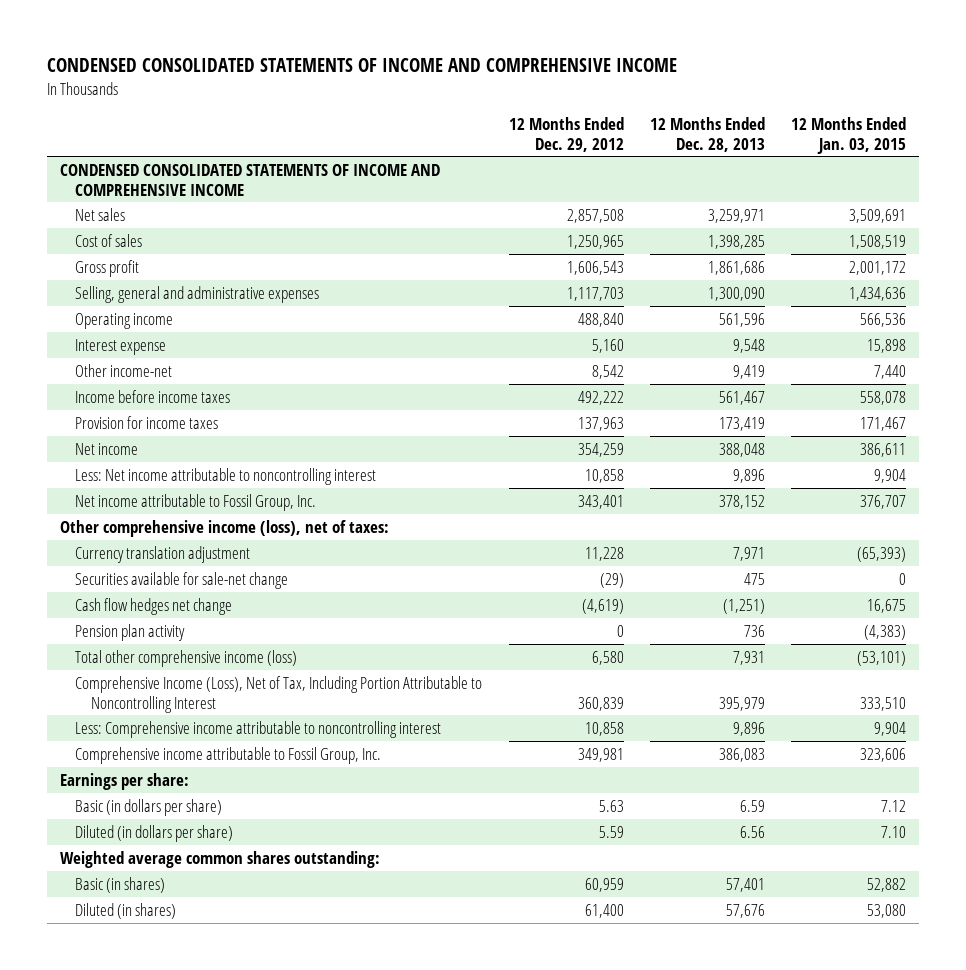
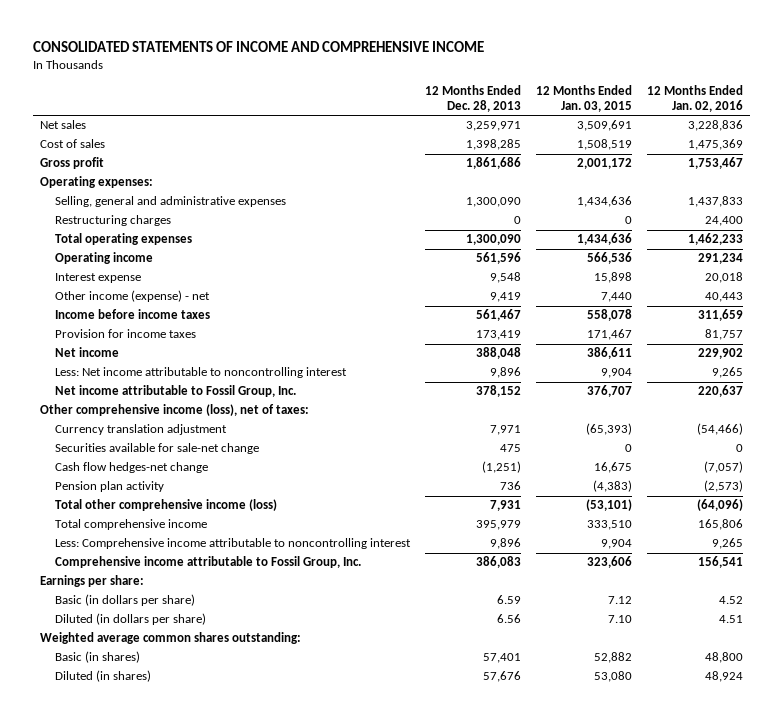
[46,58,677,73] CONDENSED CONSOLIDATED STATEMENTS OF INCOME AND COMPREHENSIVE INCOME -> [32,41,484,53] CONSOLIDATED STATEMENTS OF INCOME AND COMPREHENSIVE INCOME
[508,116,624,152] 12 Months Ended Dec. 29, 2012 -> none
none -> [646,84,743,112] 12 Months Ended Jan. 02, 2016
[60,163,441,196] CONDENSED CONSOLIDATED STATEMENTS OF INCOME AND COMPREHENSIVE INCOME -> none
none -> [40,176,154,189] Operating expenses:
none -> [54,215,171,227] Restructuring charges
none -> [54,233,192,246] Total operating expenses
[75,363,173,377] Other income-net -> [54,290,210,303] Other income (expense) - net
[75,597,233,615] Cash flow hedges net change -> [54,462,208,474] Cash flow hedges-net change
[75,675,483,713] Comprehensive Income (Loss), Net of Tax, Including Portion Attributable to Noncontrolling Interest -> [54,519,207,531] Total comprehensive income

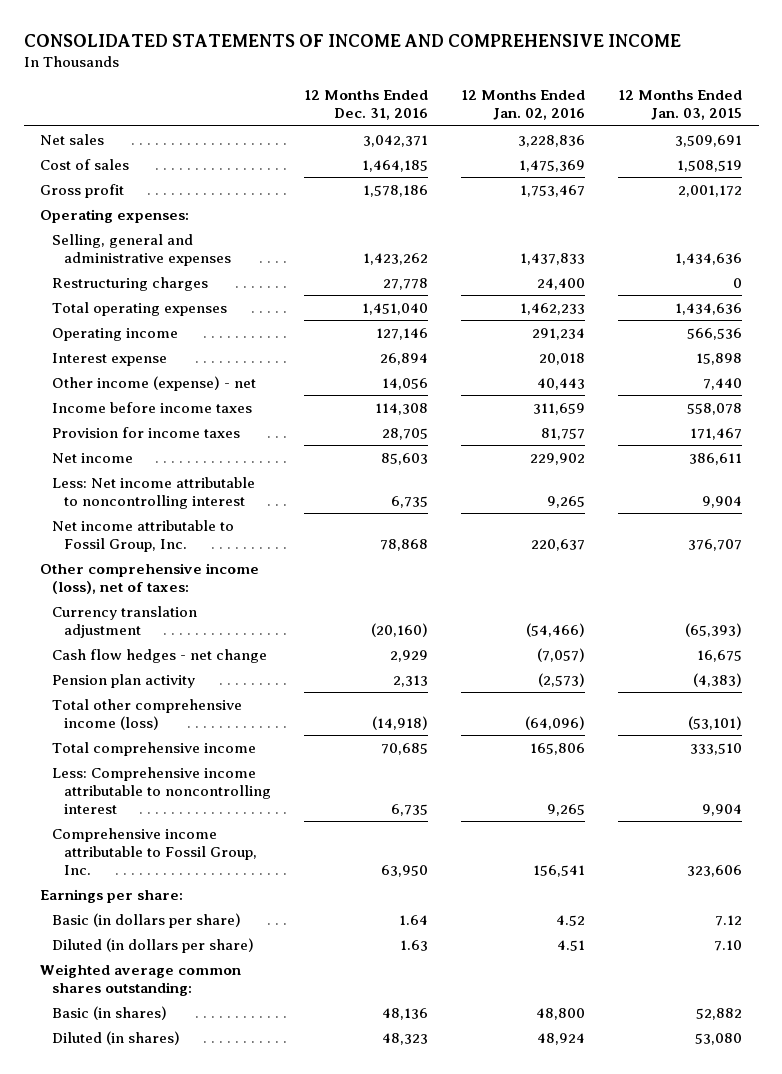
[424,84,521,112] 12 Months Ended Dec. 28, 2013 -> none
none -> [303,90,428,121] 12 Months Ended Dec. 31, 2016
[54,443,259,455] Securities available for sale-net change -> none
[54,462,208,474] Cash flow hedges-net change -> [51,648,267,663] Cash flow hedges - net change

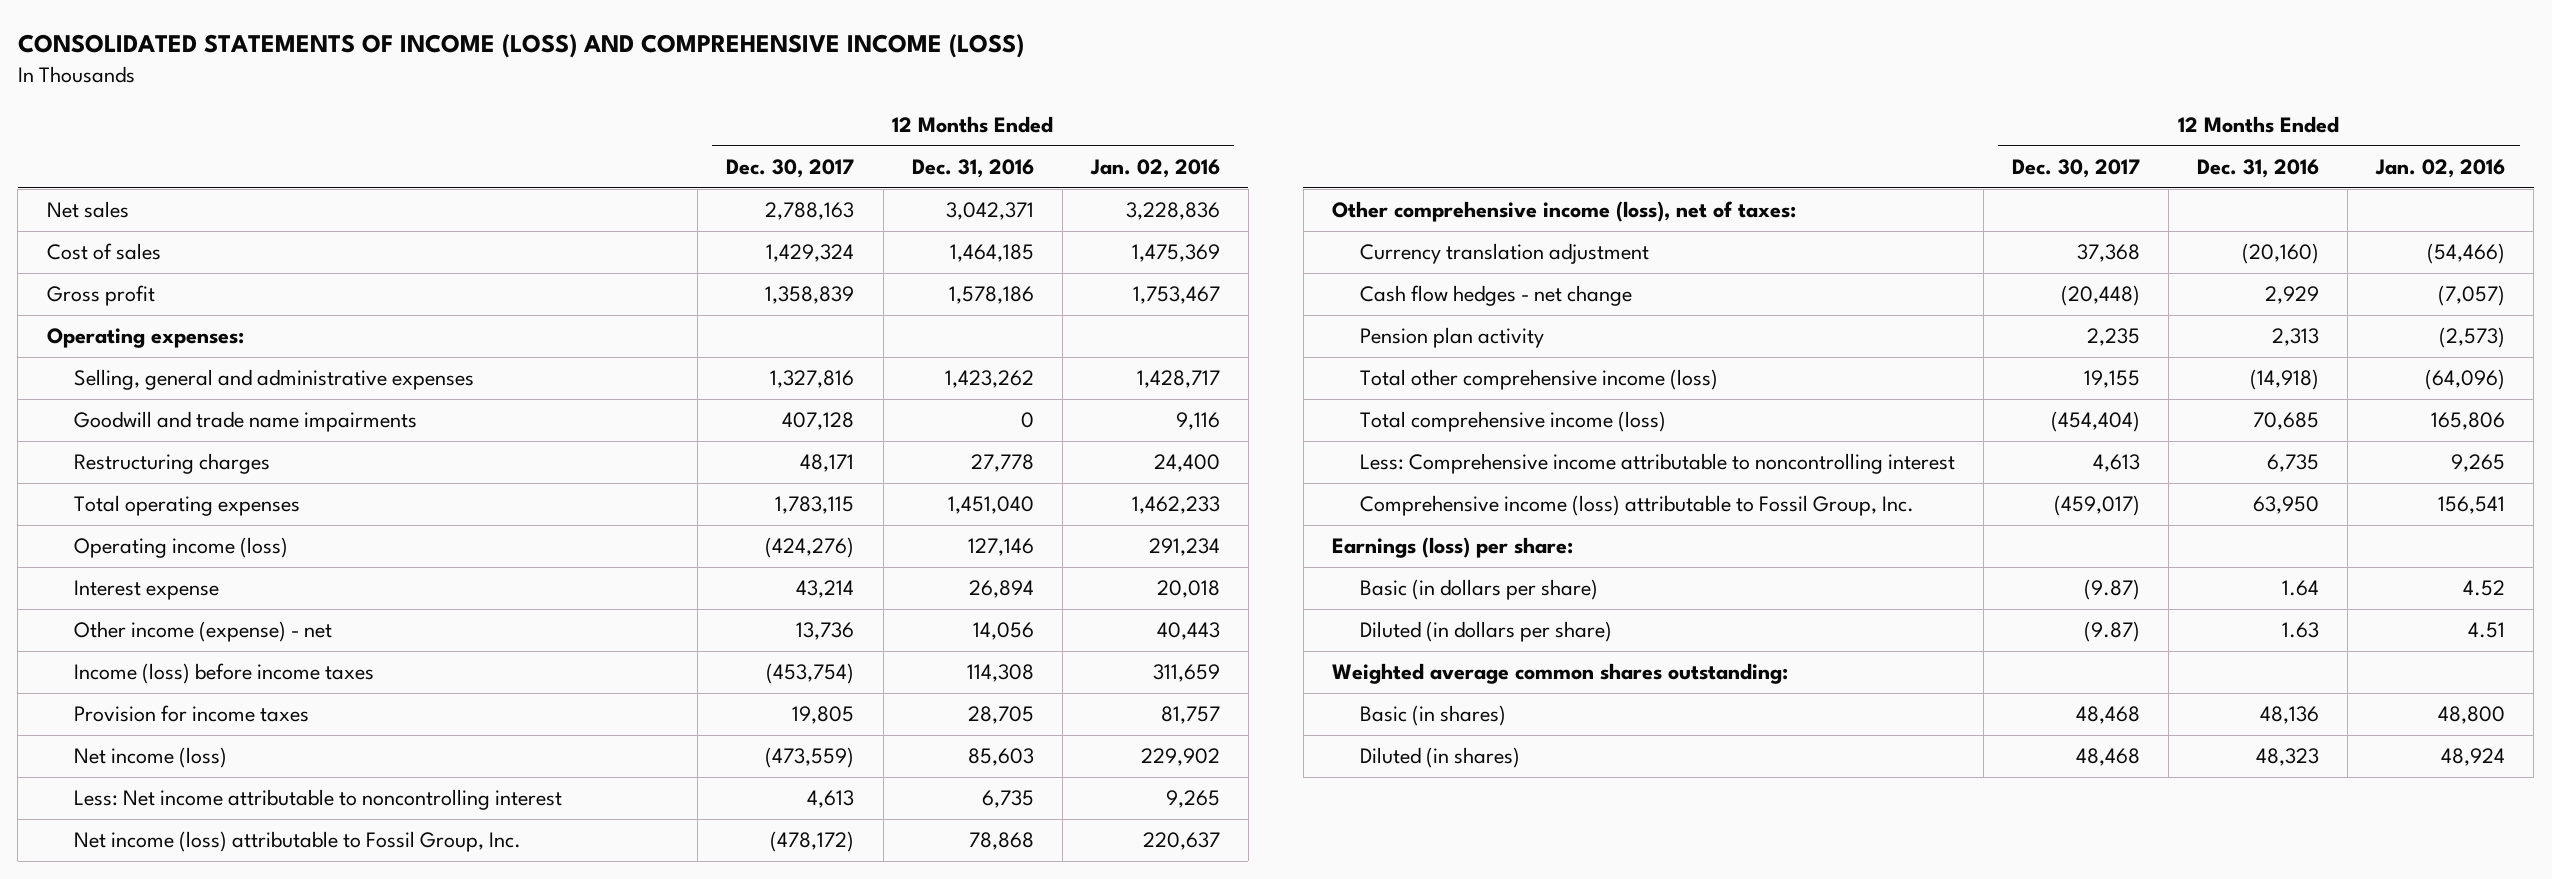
[23,34,681,48] CONSOLIDATED STATEMENTS OF INCOME AND COMPREHENSIVE INCOME -> [17,34,1024,59] CONSOLIDATED STATEMENTS OF INCOME (LOSS) AND COMPREHENSIVE INCOME (LOSS)
[618,90,743,121] 12 Months Ended Jan. 03, 2015 -> none
none -> [726,158,855,178] Dec. 30, 2017
[519,252,585,265] 1,437,833 -> [1136,370,1220,389] 1,428,717
none -> [74,411,418,433] Goodwill and trade name impairments
[51,327,178,341] Operating income -> [74,537,289,559] Operating income (loss)
[51,401,252,413] Income before income taxes -> [74,663,375,685] Income (loss) before income taxes
[51,452,133,463] Net income -> [74,747,228,769] Net income (loss)
[51,519,234,552] Net income attributable to Fossil Group, Inc. -> [74,831,522,853] Net income (loss) attributable to Fossil Group, Inc.
[51,741,256,756] Total comprehensive income -> [1359,411,1666,433] Total comprehensive income (loss)
[51,827,257,875] Comprehensive income attributable to Fossil Group, Inc. -> [1359,495,1914,517] Comprehensive income (loss) attributable to Fossil Group, Inc.
[40,888,184,903] Earnings per share: -> [1332,537,1574,559] Earnings (loss) per share:

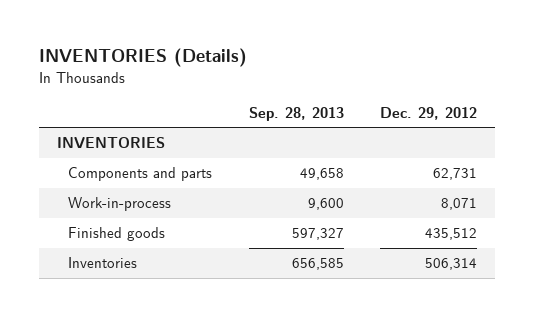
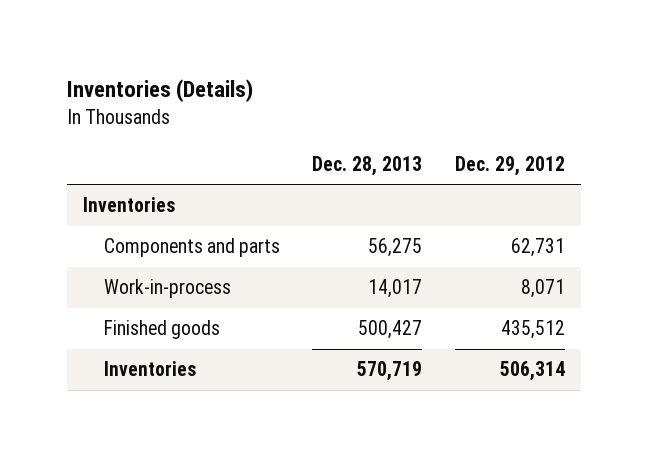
[38,48,247,68] INVENTORIES (Details) -> [66,79,253,103] Inventories (Details)
[248,106,344,121] Sep. 28, 2013 -> none
none -> [312,155,423,176] Dec. 28, 2013
[56,137,165,150] INVENTORIES -> [83,197,176,213] Inventories

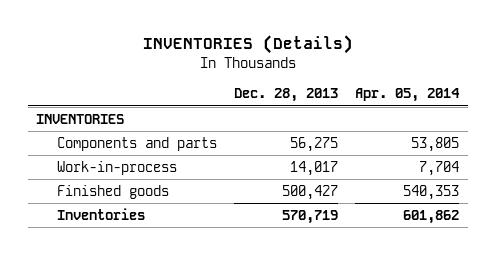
[66,79,253,103] Inventories (Details) -> [142,35,353,55] INVENTORIES (Details)
[454,155,565,176] Dec. 29, 2012 -> none
none -> [355,88,461,103] Apr. 05, 2014
[83,197,176,213] Inventories -> [36,113,125,124] INVENTORIES

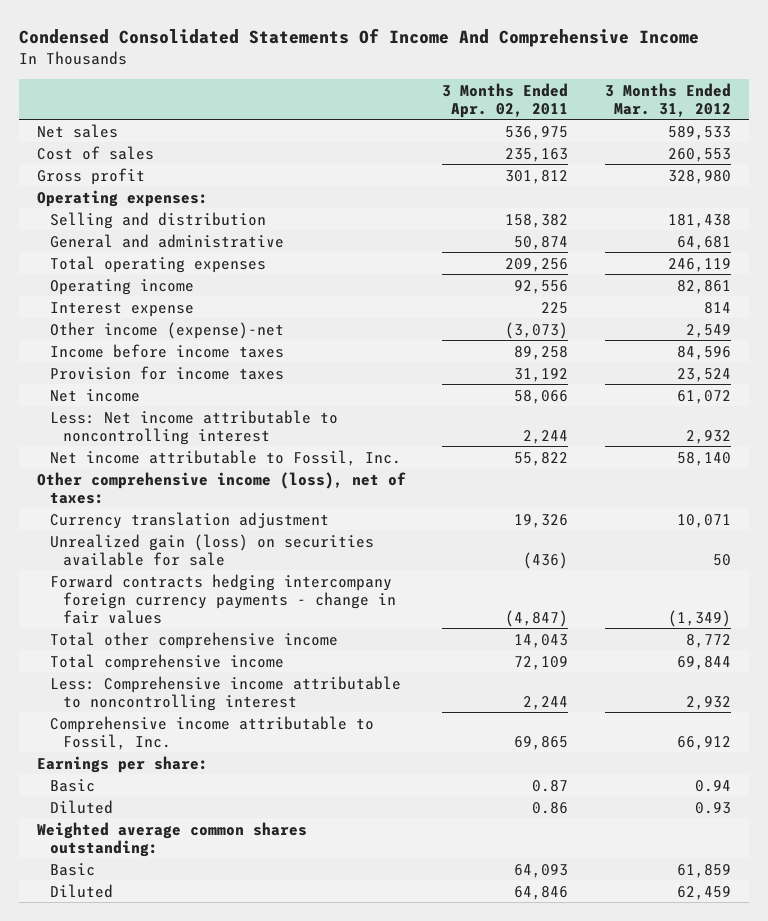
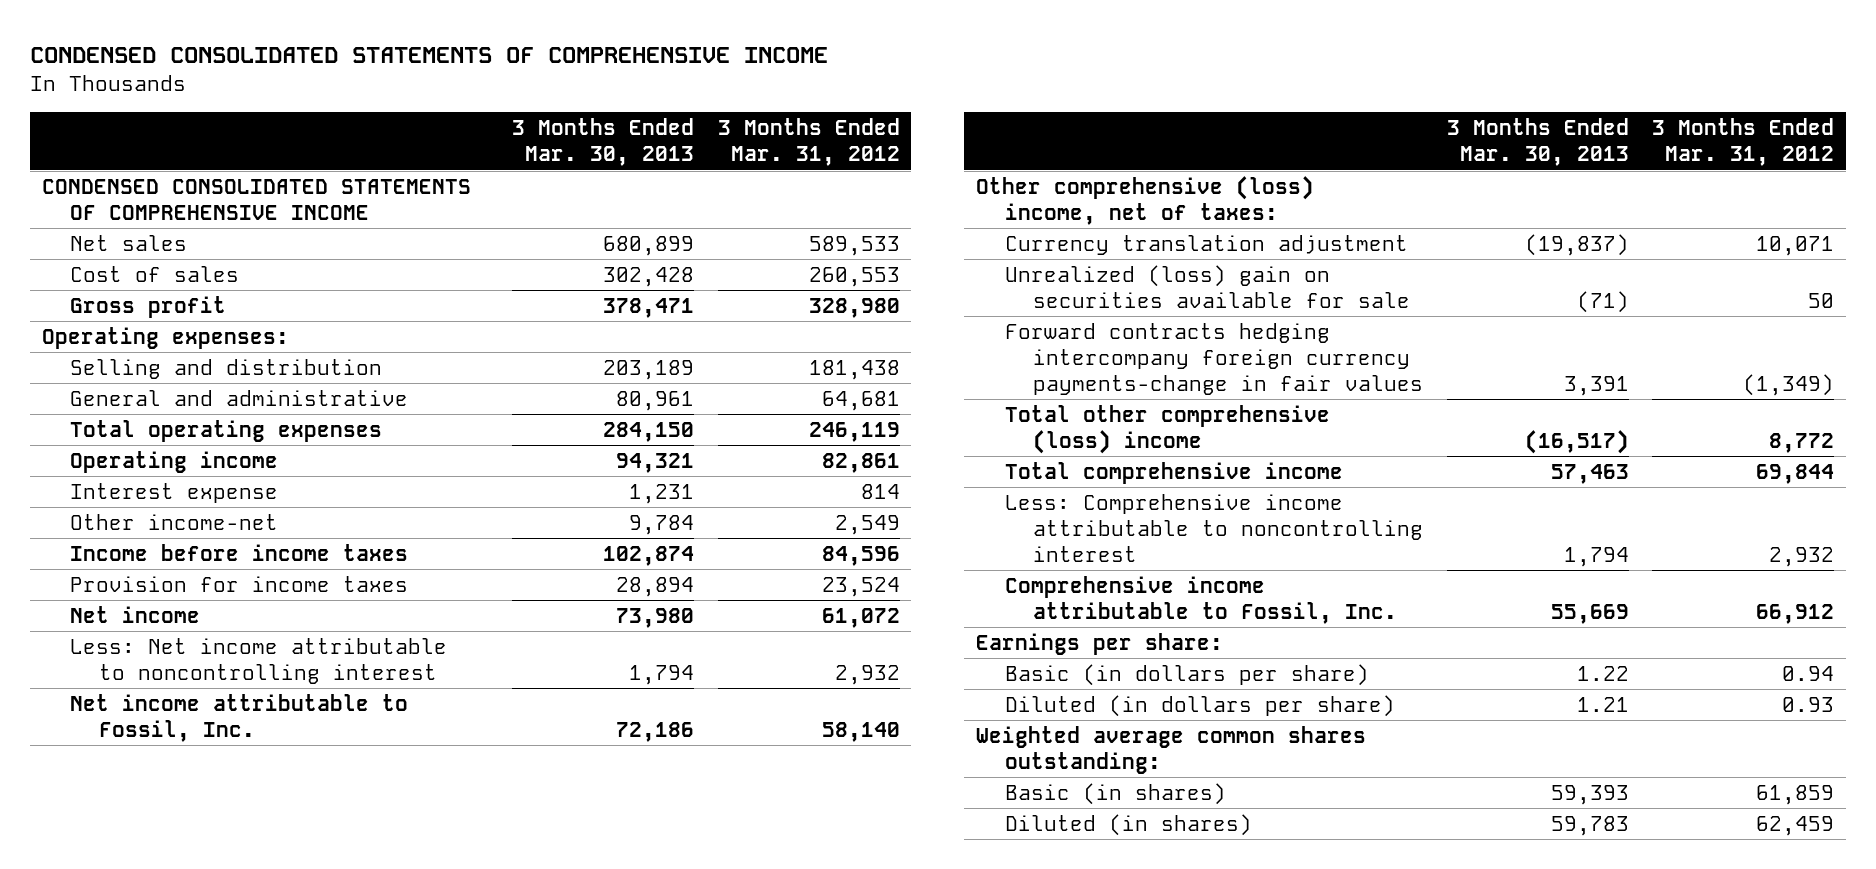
[19,28,700,48] Condensed Consolidated Statements Of Income And Comprehensive Income -> [30,46,829,63] CONDENSED CONSOLIDATED STATEMENTS OF COMPREHENSIVE INCOME
[442,82,569,118] 3 Months Ended Apr. 02, 2011 -> none
none -> [512,118,695,167] 3 Months Ended Mar. 30, 2013
none -> [41,179,471,220] CONDENSED CONSOLIDATED STATEMENTS OF COMPREHENSIVE INCOME
[50,321,285,339] Other income (expense)-net -> [70,514,279,531] Other income-net
[37,471,407,504] Other comprehensive income (loss), net of taxes: -> [975,176,1314,225] Other comprehensive (loss) income, net of taxes:
[50,533,375,566] Unrealized gain (loss) on securities available for sale -> [1004,265,1411,308] Unrealized (loss) gain on securities available for sale
[50,573,397,624] Forward contracts hedging intercompany foreign currency payments - change in fair values -> [1004,323,1424,395] Forward contracts hedging intercompany foreign currency payments-change in fair values
[50,631,339,649] Total other comprehensive income -> [1004,405,1330,454] Total other comprehensive (loss) income
[50,778,96,792] Basic -> [1004,664,1369,687] Basic (in dollars per share)
[50,799,114,814] Diluted -> [1004,695,1395,718] Diluted (in dollars per share)
[50,862,96,876] Basic -> [1004,783,1226,806] Basic (in shares)
[50,883,114,898] Diluted -> [1004,814,1252,837] Diluted (in shares)

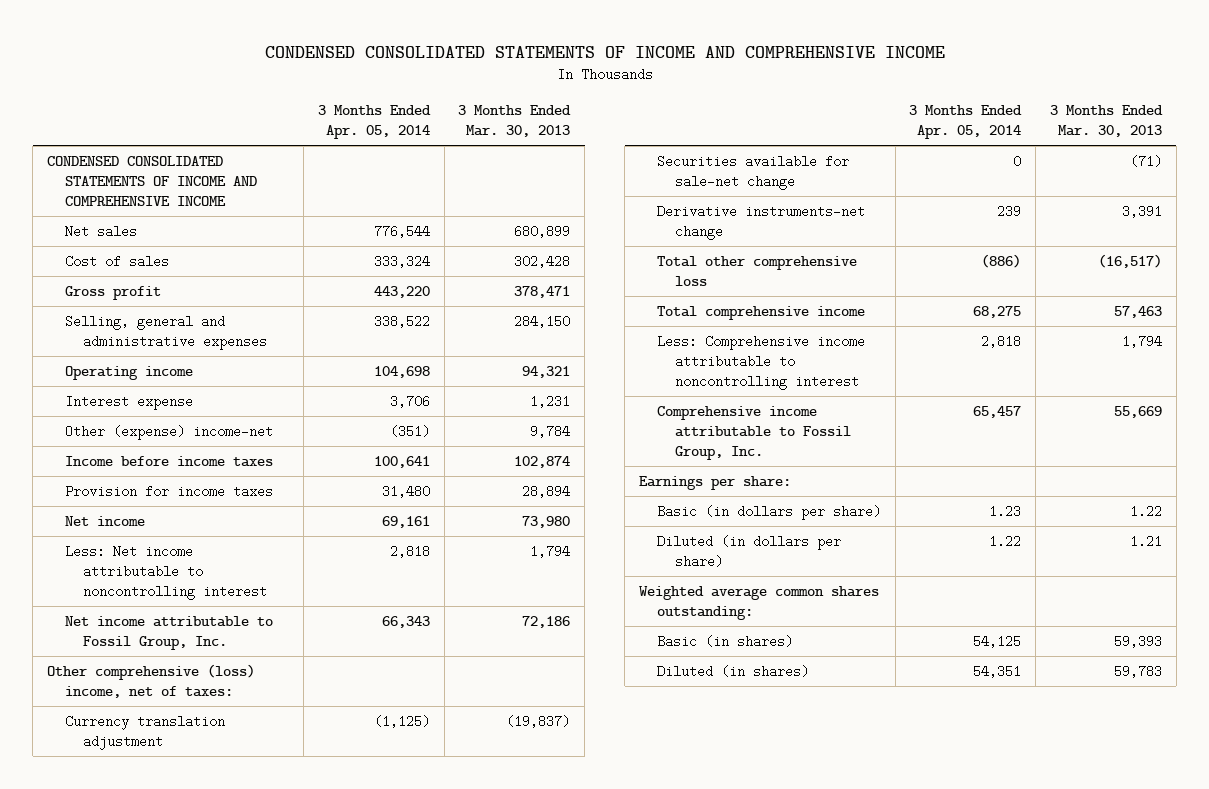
[30,46,829,63] CONDENSED CONSOLIDATED STATEMENTS OF COMPREHENSIVE INCOME -> [264,45,945,58] CONDENSED CONSOLIDATED STATEMENTS OF INCOME AND COMPREHENSIVE INCOME
[717,118,900,167] 3 Months Ended Mar. 31, 2012 -> none
none -> [317,105,431,140] 3 Months Ended Apr. 05, 2014
[41,179,471,220] CONDENSED CONSOLIDATED STATEMENTS OF COMPREHENSIVE INCOME -> [47,156,258,206] CONDENSED CONSOLIDATED STATEMENTS OF INCOME AND COMPREHENSIVE INCOME
[41,327,289,350] Operating expenses: -> none
[70,359,383,380] Selling and distribution -> none
[70,390,409,407] General and administrative -> none
[70,420,383,443] Total operating expenses -> [65,315,267,350] Selling, general and administrative expenses
[70,514,279,531] Other income-net -> [65,425,274,441] Other (expense) income-net
[70,694,409,742] Net income attributable to Fossil, Inc. -> [65,616,274,650] Net income attributable to Fossil Group, Inc.
[1004,265,1411,308] Unrealized (loss) gain on securities available for sale -> [656,155,849,190] Securities available for sale-net change
[1004,323,1424,395] Forward contracts hedging intercompany foreign currency payments-change in fair values -> [656,205,865,240] Derivative instruments-net change
[1004,405,1330,454] Total other comprehensive (loss) income -> [656,256,857,286] Total other comprehensive loss
[1004,576,1398,624] Comprehensive income attributable to Fossil, Inc. -> [656,406,851,460] Comprehensive income attributable to Fossil Group, Inc.

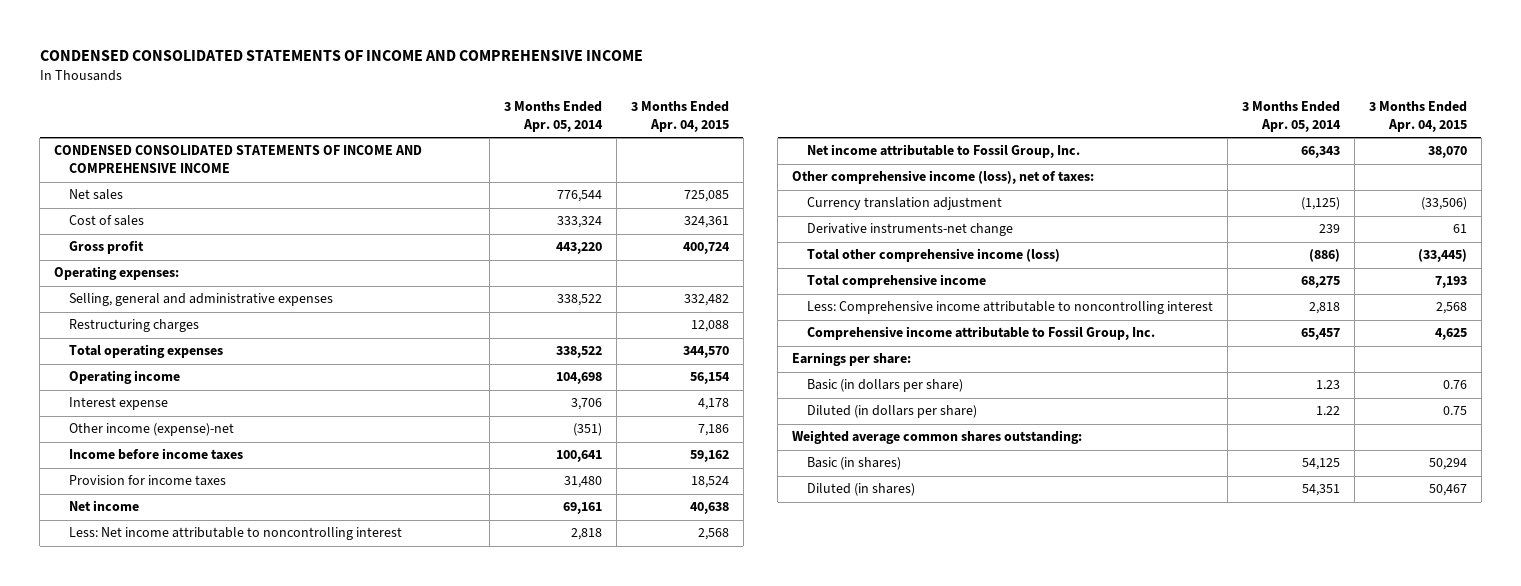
[458,105,572,138] 3 Months Ended Mar. 30, 2013 -> none
none -> [630,101,729,133] 3 Months Ended Apr. 04, 2015
none -> [54,266,180,281] Operating expenses:
none -> [68,319,199,333] Restructuring charges
none -> [68,344,223,359] Total operating expenses
[65,425,274,441] Other (expense) income-net -> [68,423,234,437] Other income (expense)-net
[47,664,256,698] Other comprehensive (loss) income, net of taxes: -> [792,170,1095,185] Other comprehensive income (loss), net of taxes:
[656,155,849,190] Securities available for sale-net change -> none
[656,256,857,286] Total other comprehensive loss -> [806,248,1060,263] Total other comprehensive income (loss)

